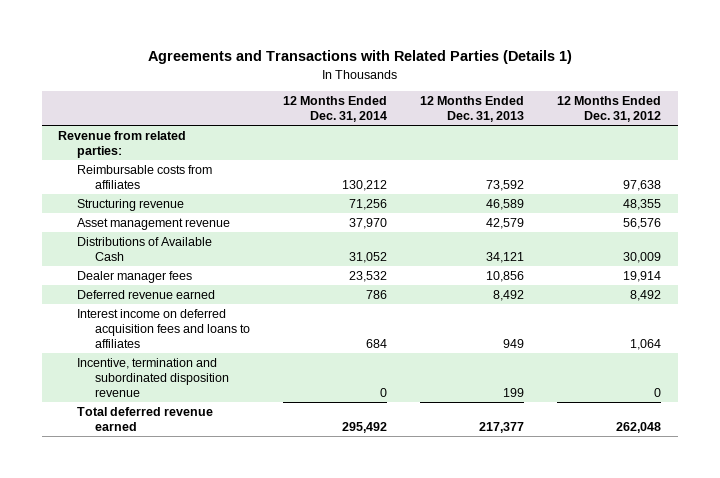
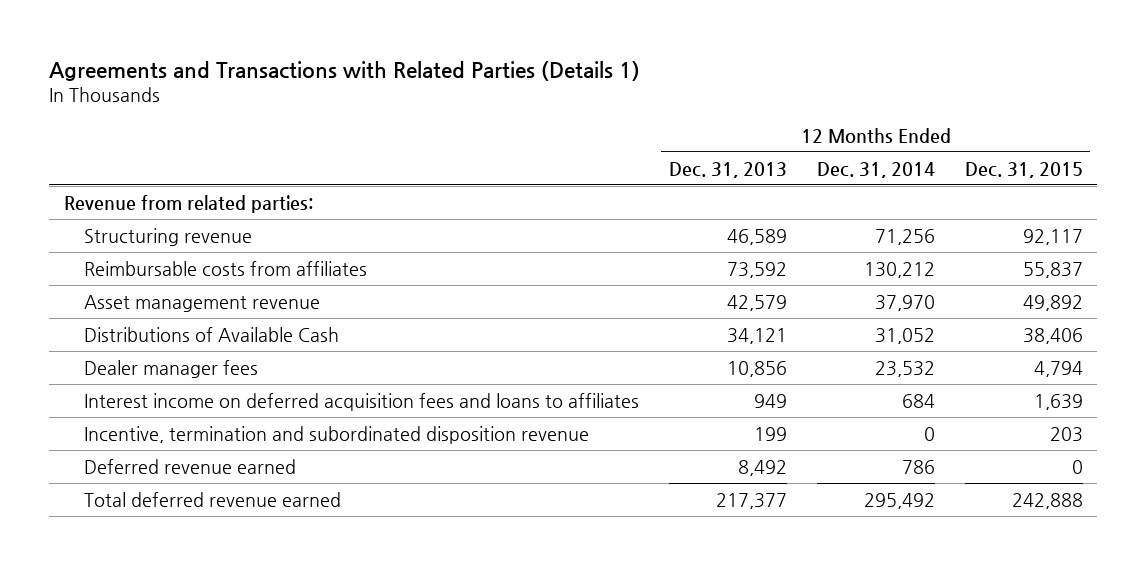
[557,96,662,123] 12 Months Ended Dec. 31, 2012 -> none
none -> [964,161,1083,178] Dec. 31, 2015
[76,164,212,189] Reimbursable costs from affiliates -> [84,260,368,276] Reimbursable costs from affiliates
[76,289,215,299] Deferred revenue earned -> [84,458,297,474] Deferred revenue earned

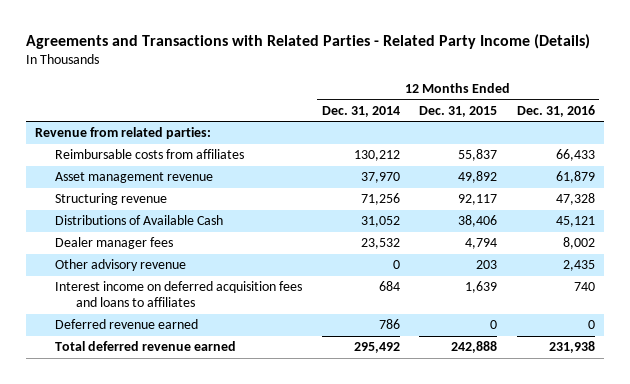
[49,60,641,81] Agreements and Transactions with Related Parties (Details 1) -> [25,34,590,50] Agreements and Transactions with Related Parties - Related Party Income (Details)
[668,161,787,178] Dec. 31, 2013 -> none
none -> [516,104,595,117] Dec. 31, 2016
[84,227,253,246] Structuring revenue -> [55,193,168,206] Structuring revenue
none -> [55,259,187,272] Other advisory revenue
[84,425,590,444] Incentive, termination and subordinated disposition revenue -> none

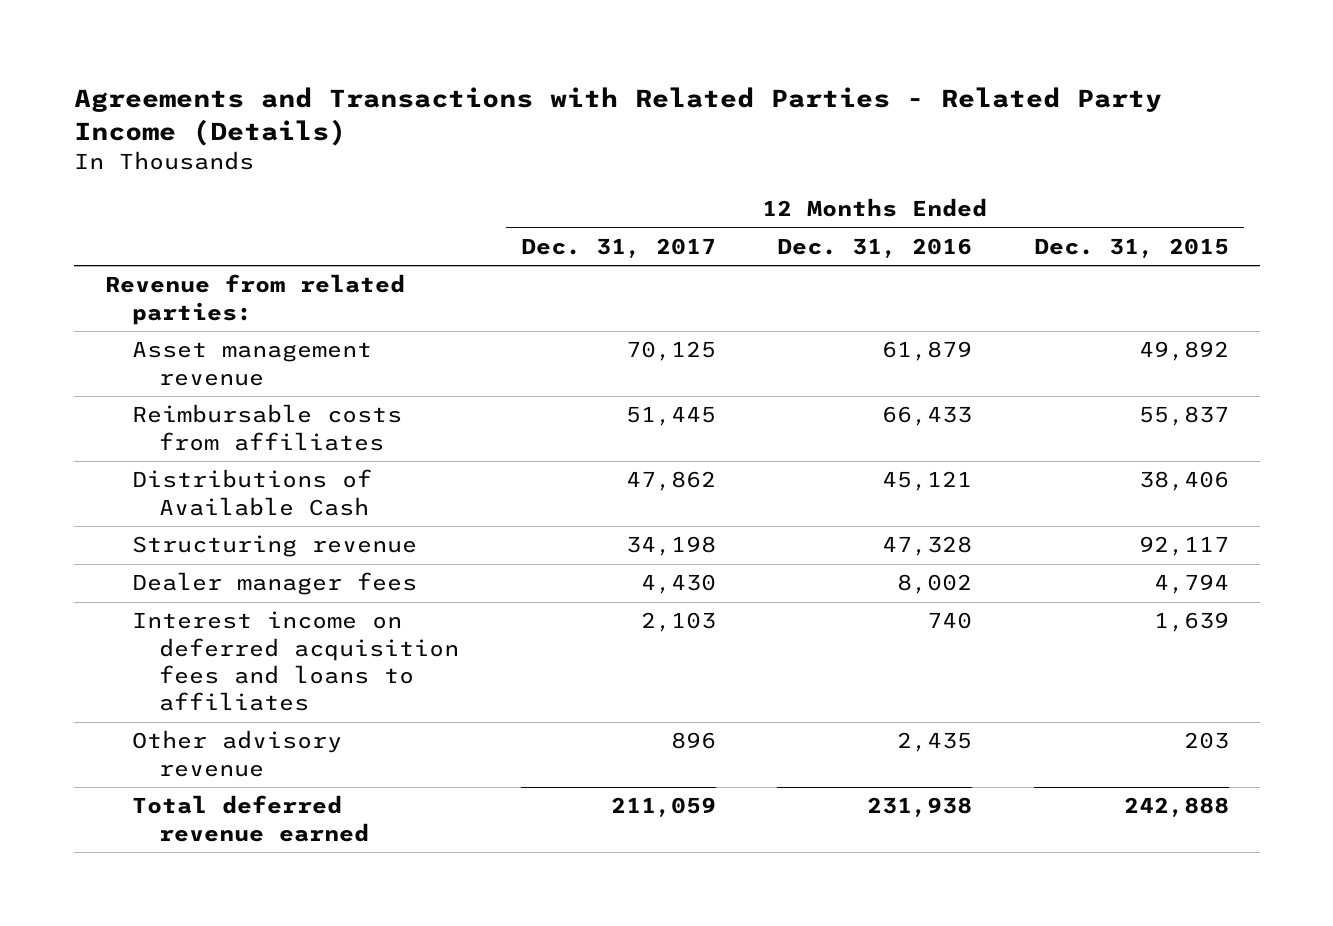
[321,105,400,117] Dec. 31, 2014 -> none
none -> [520,237,716,258] Dec. 31, 2017
[55,149,245,160] Reimbursable costs from affiliates -> [132,404,403,451] Reimbursable costs from affiliates
[55,193,168,206] Structuring revenue -> [132,535,418,558] Structuring revenue
[55,319,199,330] Deferred revenue earned -> none
[55,259,187,272] Other advisory revenue -> [132,730,343,777] Other advisory revenue

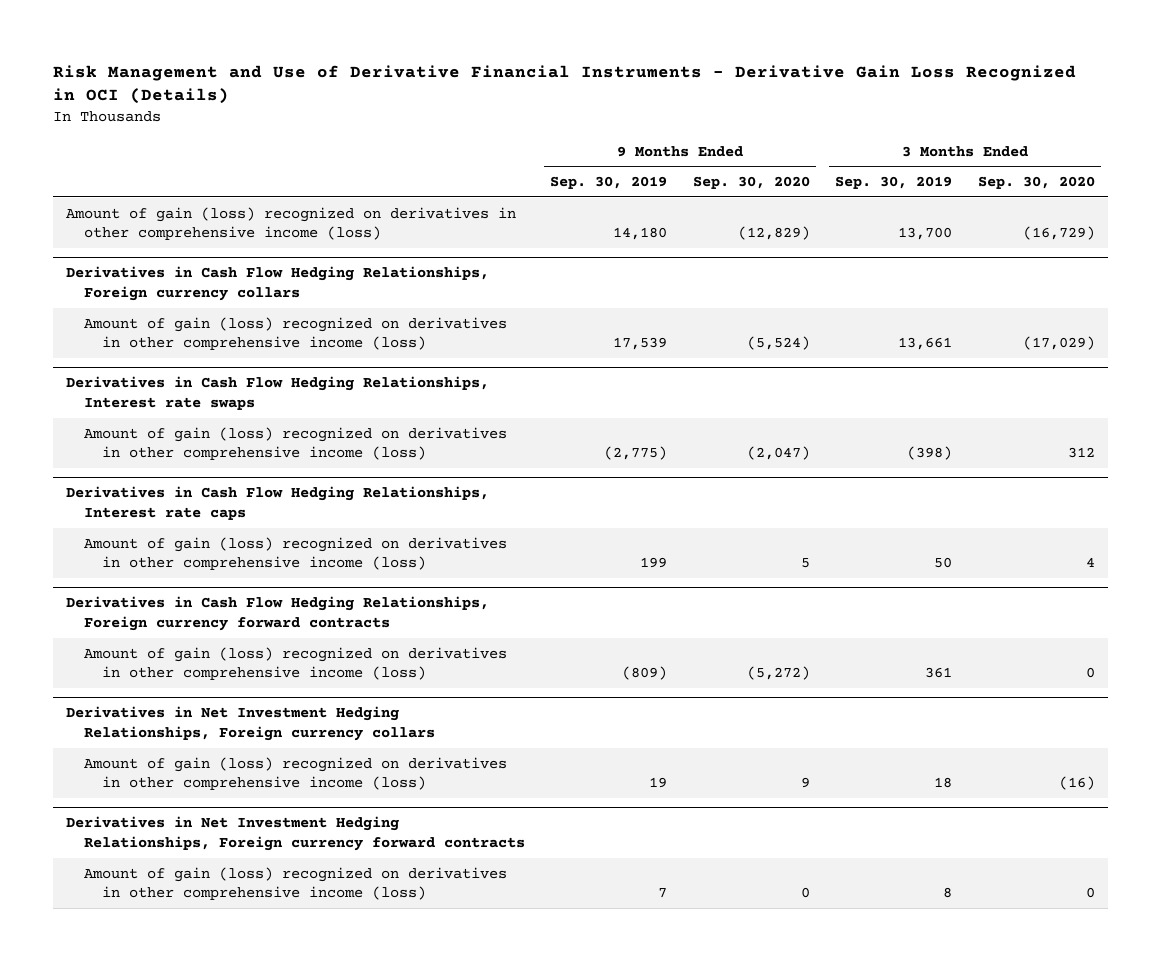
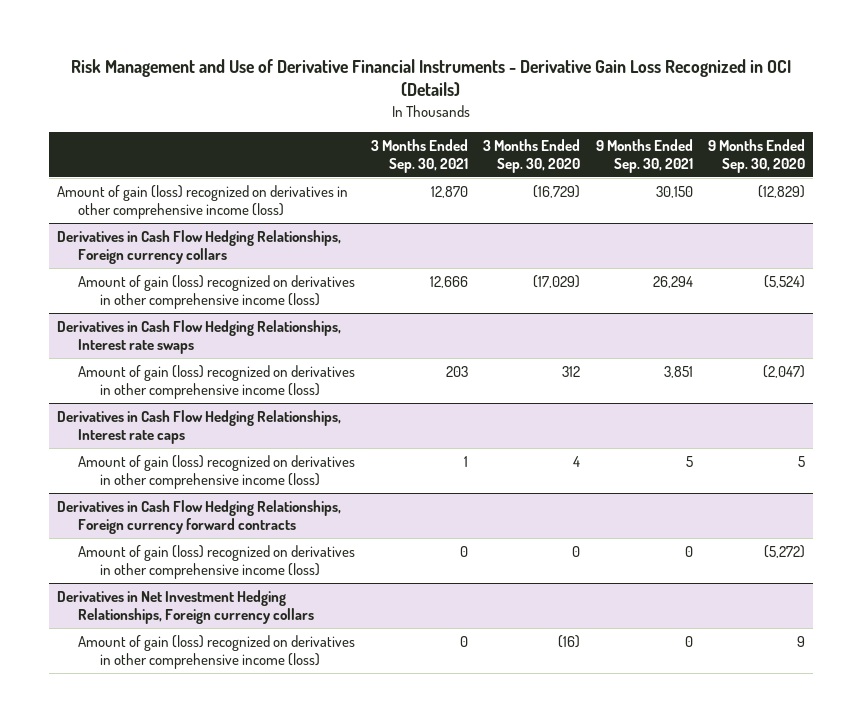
[550,176,668,190] Sep. 30, 2019 -> none
[835,176,953,190] Sep. 30, 2019 -> none
none -> [370,138,468,174] 3 Months Ended Sep. 30, 2021
none -> [595,138,693,174] 9 Months Ended Sep. 30, 2021
[65,816,525,852] Derivatives in Net Investment Hedging Relationships, Foreign currency forward contracts -> none
[83,866,507,901] Amount of gain (loss) recognized on derivatives in other comprehensive income (loss) -> none

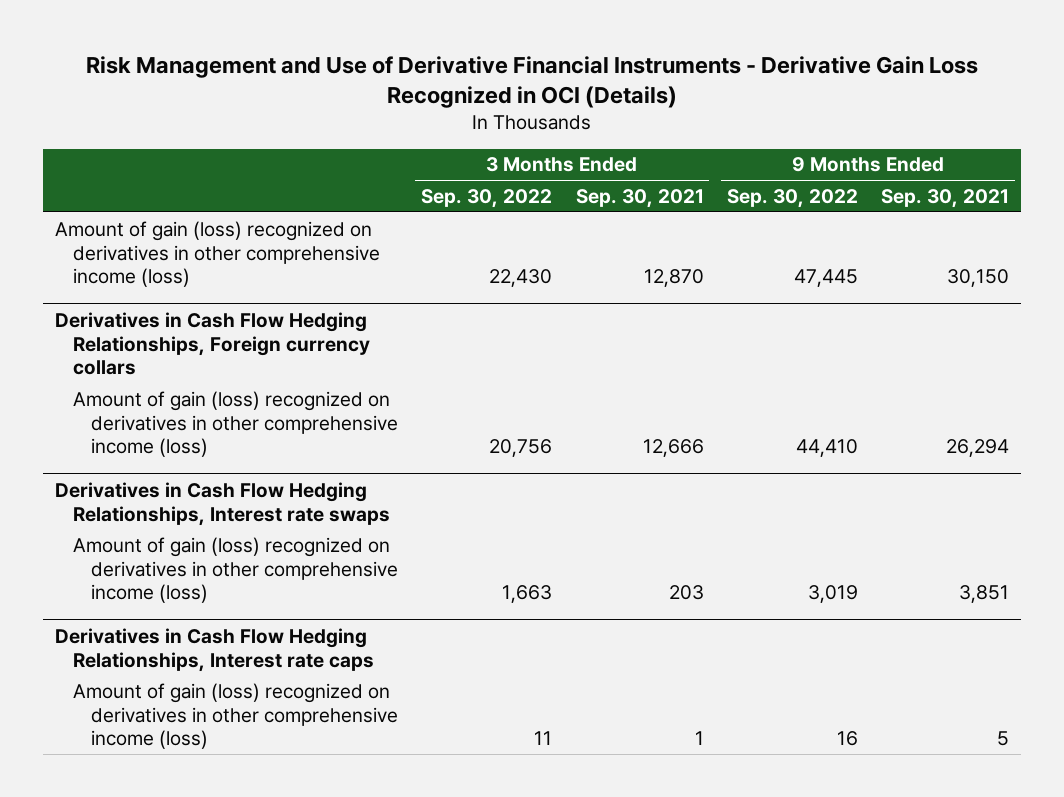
[483,138,581,174] 3 Months Ended Sep. 30, 2020 -> none
[708,138,806,174] 9 Months Ended Sep. 30, 2020 -> none
none -> [421,188,553,208] Sep. 30, 2022
none -> [726,188,858,208] Sep. 30, 2022
[57,499,342,535] Derivatives in Cash Flow Hedging Relationships, Foreign currency forward contracts -> none
[78,544,356,580] Amount of gain (loss) recognized on derivatives in other comprehensive income (loss) -> none
[57,589,315,625] Derivatives in Net Investment Hedging Relationships, Foreign currency collars -> none
[78,634,356,670] Amount of gain (loss) recognized on derivatives in other comprehensive income (loss) -> none

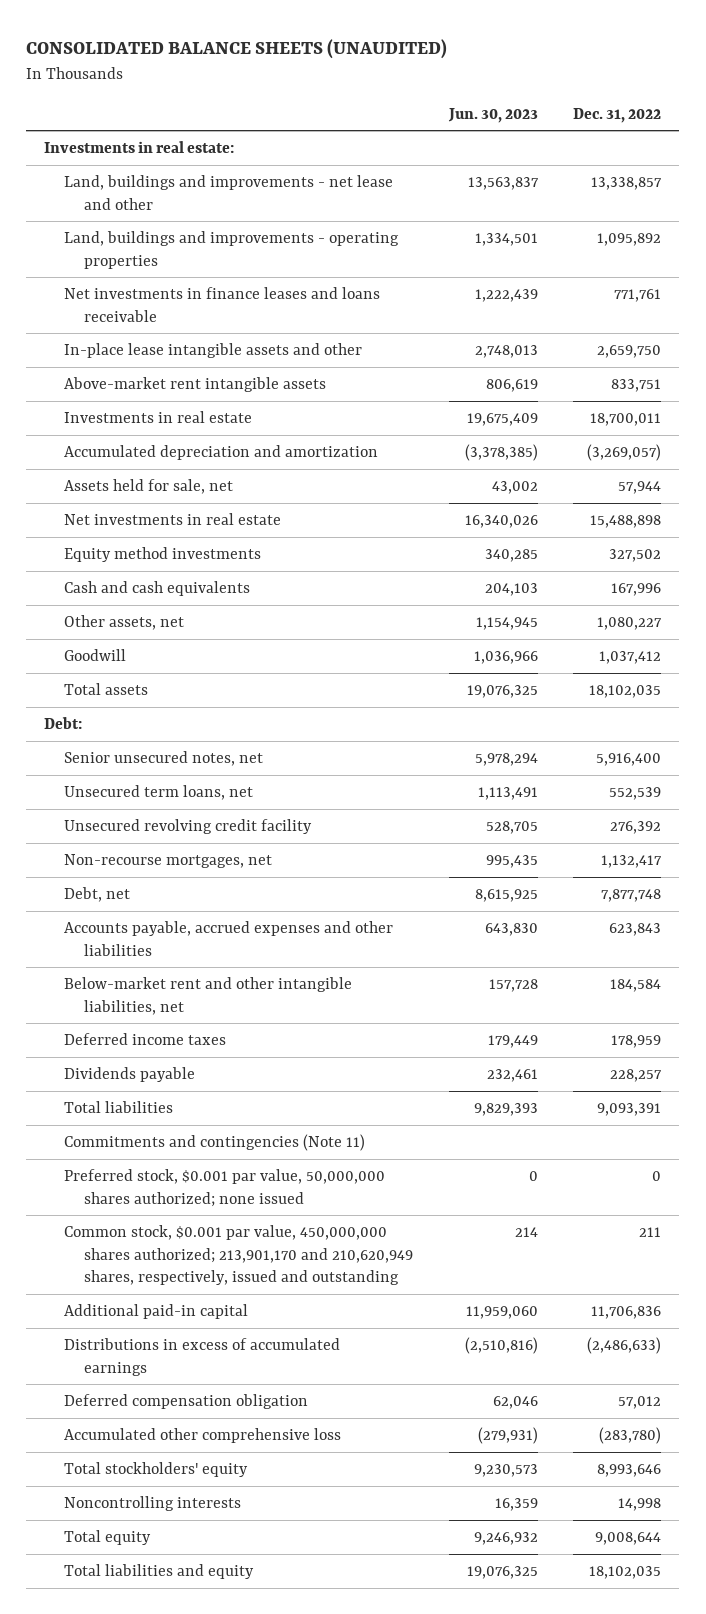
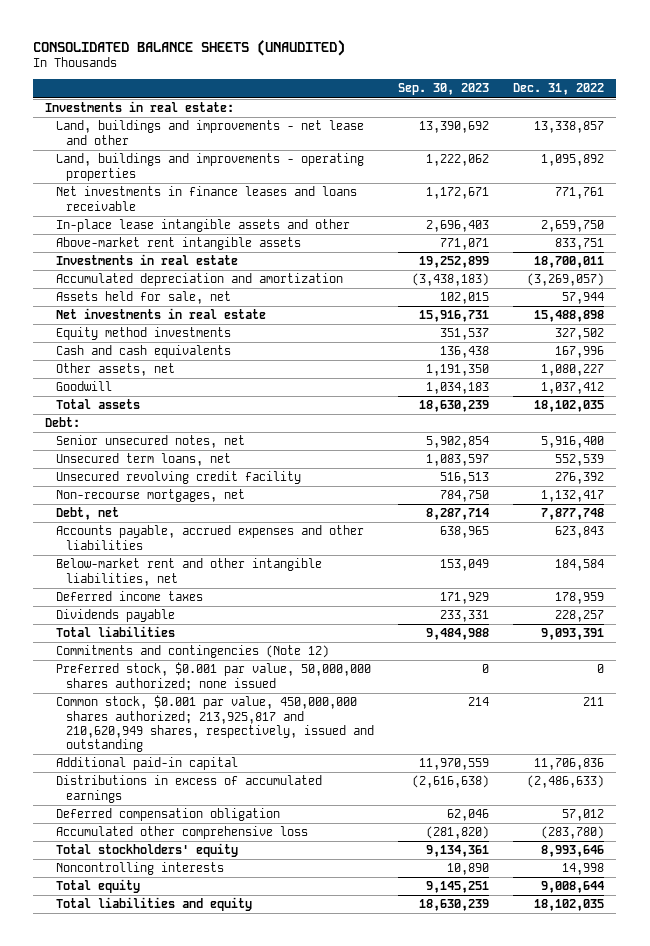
[447,107,538,123] Jun. 30, 2023 -> none
none -> [398,83,490,96] Sep. 30, 2023
[64,1133,366,1151] Commitments and contingencies (Note 11) -> [55,645,329,659] Commitments and contingencies (Note 12)
[64,1224,414,1286] Common stock, $0.001 par value, 450,000,000 shares authorized; 213,901,170 and 210,620,949 shares, respectively, issued and outstanding -> [55,695,375,753] Common stock, $0.001 par value, 450,000,000 shares authorized; 213,925,817 and 210,620,949 shares, respectively, issued and outstanding

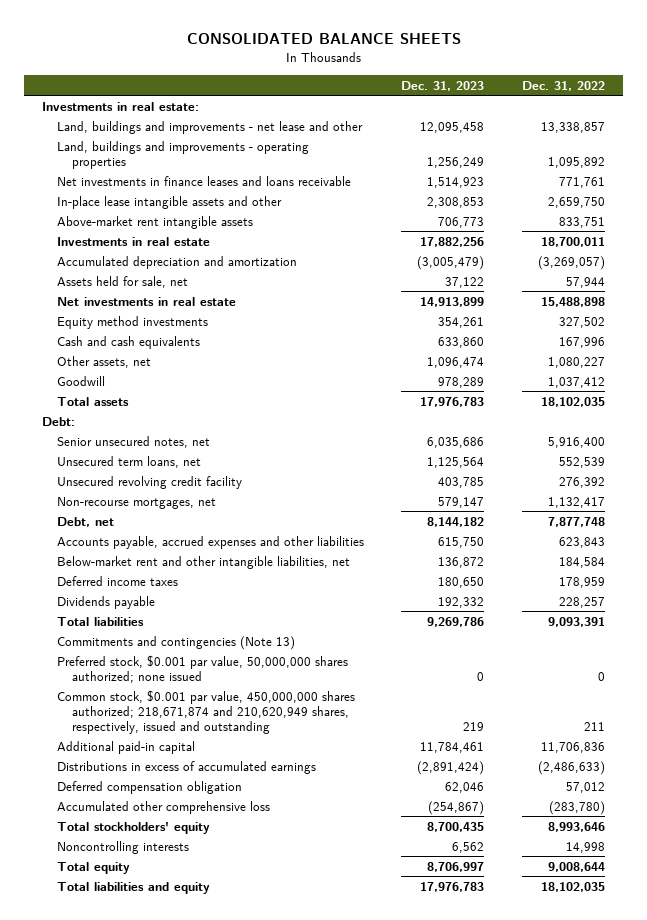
[33,39,346,56] CONSOLIDATED BALANCE SHEETS (UNAUDITED) -> [186,33,461,45] CONSOLIDATED BALANCE SHEETS
[398,83,490,96] Sep. 30, 2023 -> none
none -> [401,80,485,91] Dec. 31, 2023
[55,645,329,659] Commitments and contingencies (Note 12) -> [57,635,296,650] Commitments and contingencies (Note 13)
[55,695,375,753] Common stock, $0.001 par value, 450,000,000 shares authorized; 213,925,817 and 210,620,949 shares, respectively, issued and outstanding -> [57,689,356,734] Common stock, $0.001 par value, 450,000,000 shares authorized; 218,671,874 and 210,620,949 shares, respectively, issued and outstanding

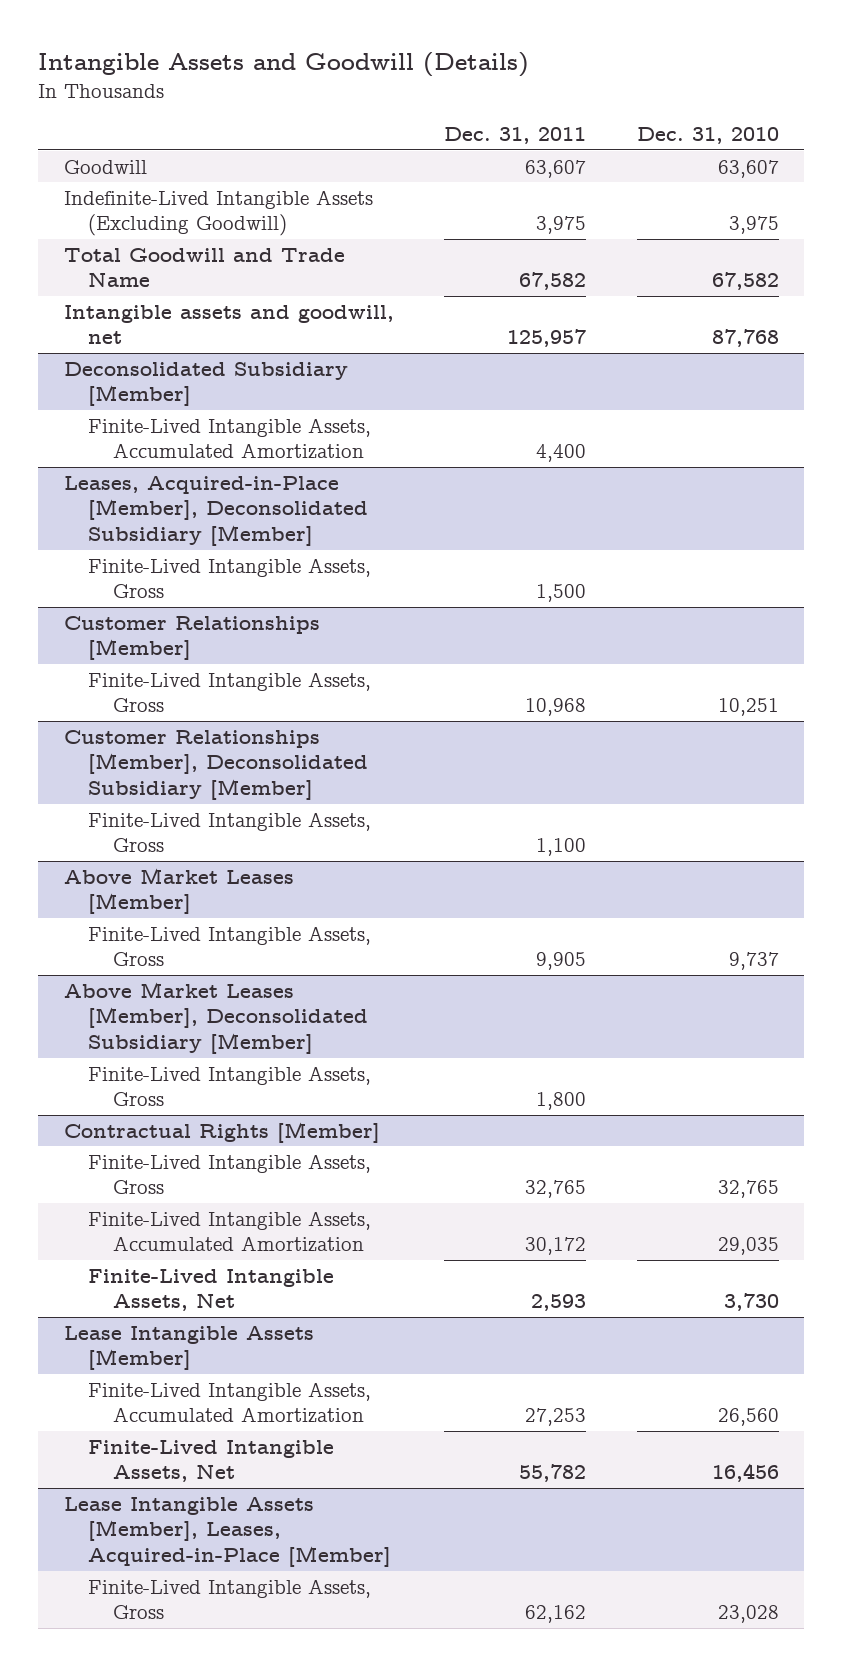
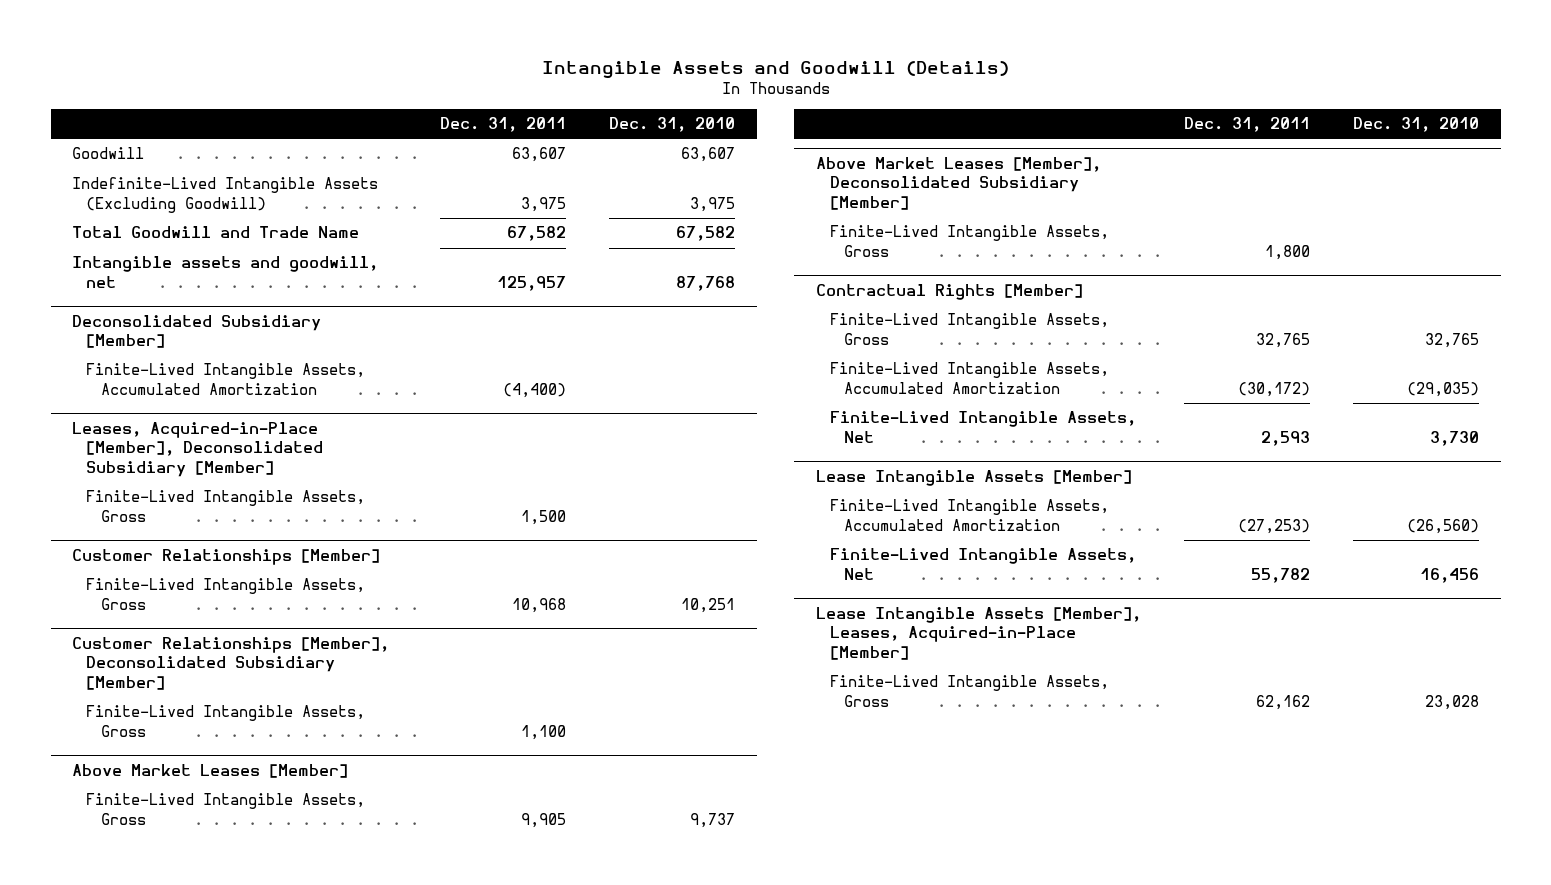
[536,444,587,463] 4,400 -> [503,382,567,398] (4,400)
[525,1237,587,1256] 30,172 -> [1237,381,1310,397] (30,172)
[717,1237,779,1256] 29,035 -> [1407,381,1480,397] (29,035)
[525,1408,587,1427] 27,253 -> [1237,518,1310,534] (27,253)
[717,1408,779,1427] 26,560 -> [1407,518,1480,534] (26,560)

